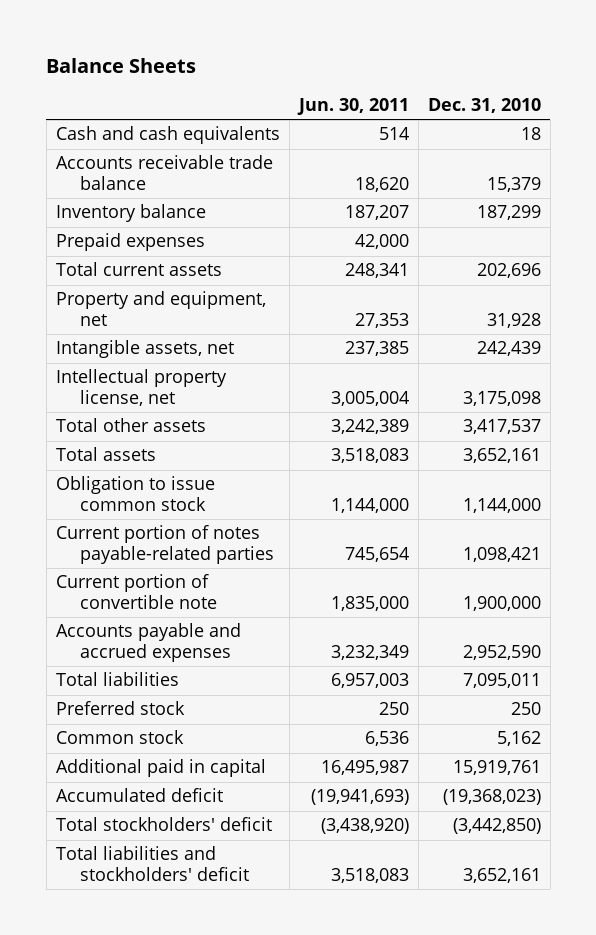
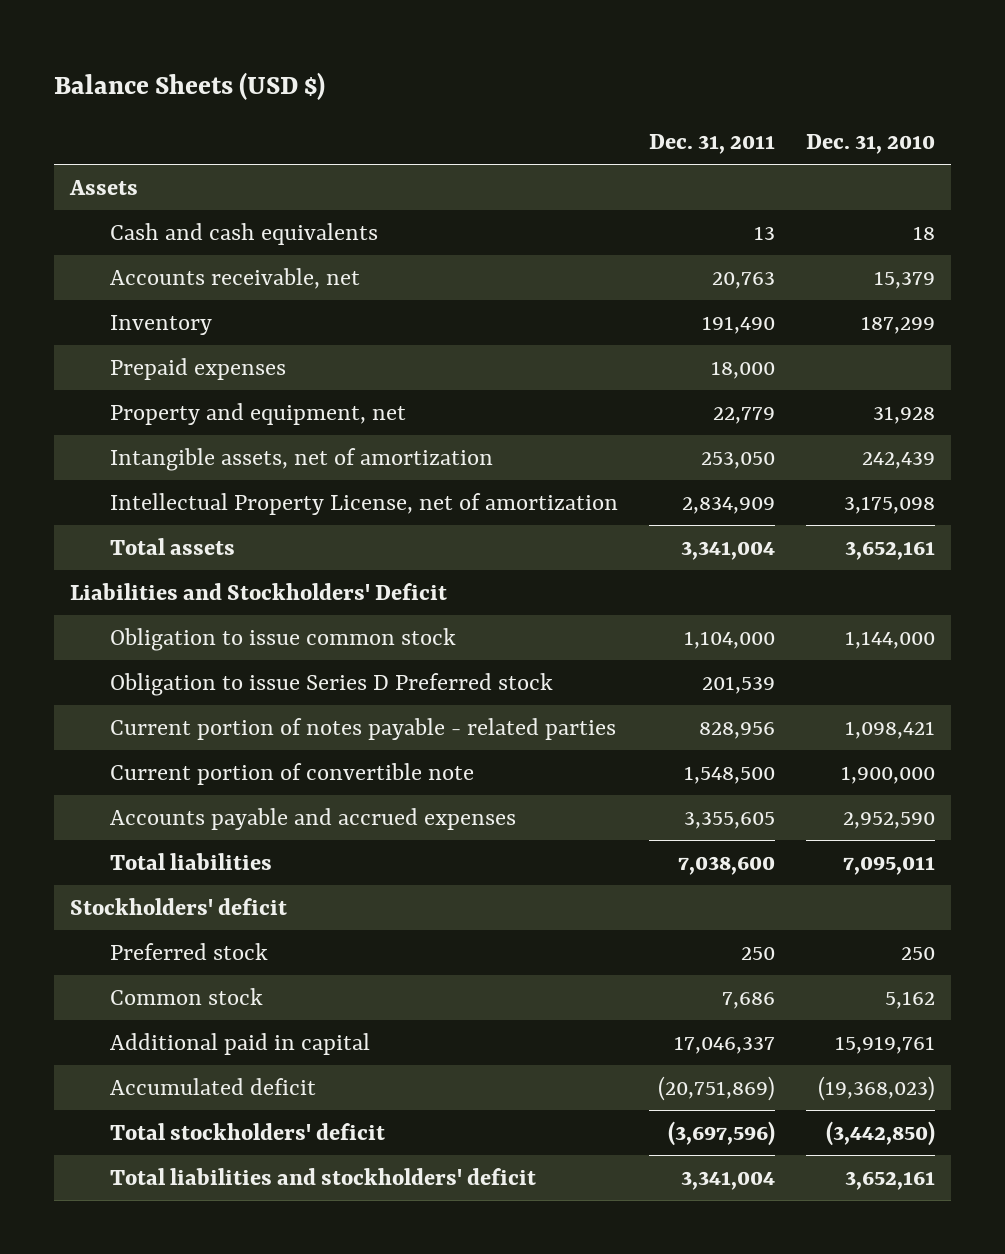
[46,58,197,74] Balance Sheets -> [54,71,326,100] Balance Sheets (USD $)
[296,97,409,115] Jun. 30, 2011 -> none
none -> [649,134,776,155] Dec. 31, 2011
none -> [68,179,138,195] Assets
[55,155,273,190] Accounts receivable trade balance -> [109,267,360,289] Accounts receivable, net
[55,204,206,223] Inventory balance -> [109,314,212,335] Inventory
[55,262,222,277] Total current assets -> none
[55,418,206,433] Total other assets -> none
[55,340,234,359] Intangible assets, net -> [109,447,493,471] Intangible assets, net of amortization
[55,369,227,406] Intellectual property license, net -> [109,492,618,515] Intellectual Property License, net of amortization
none -> [69,582,447,600] Liabilities and Stockholders' Deficit
none -> [109,672,553,696] Obligation to issue Series D Preferred stock
[55,525,274,564] Current portion of notes payable-related parties -> [109,717,616,740] Current portion of notes payable - related parties
none -> [69,897,287,915] Stockholders' deficit

